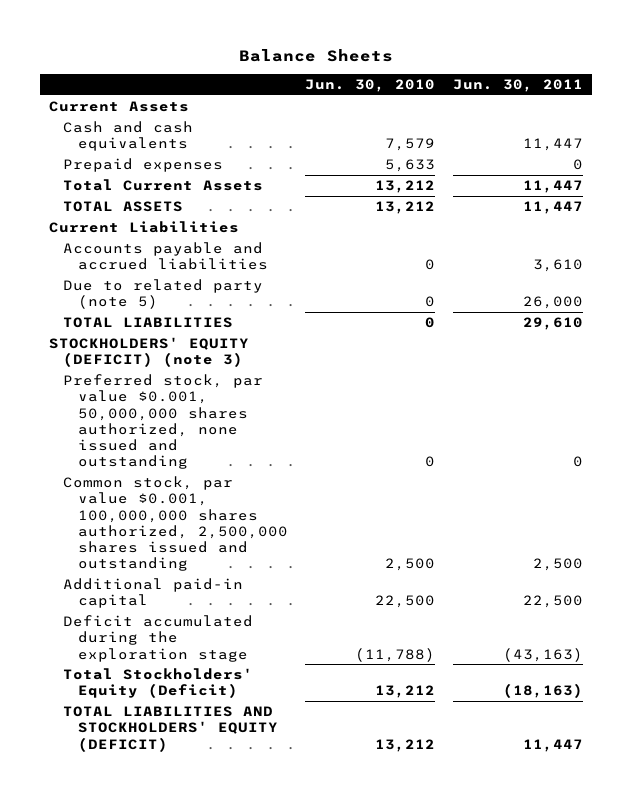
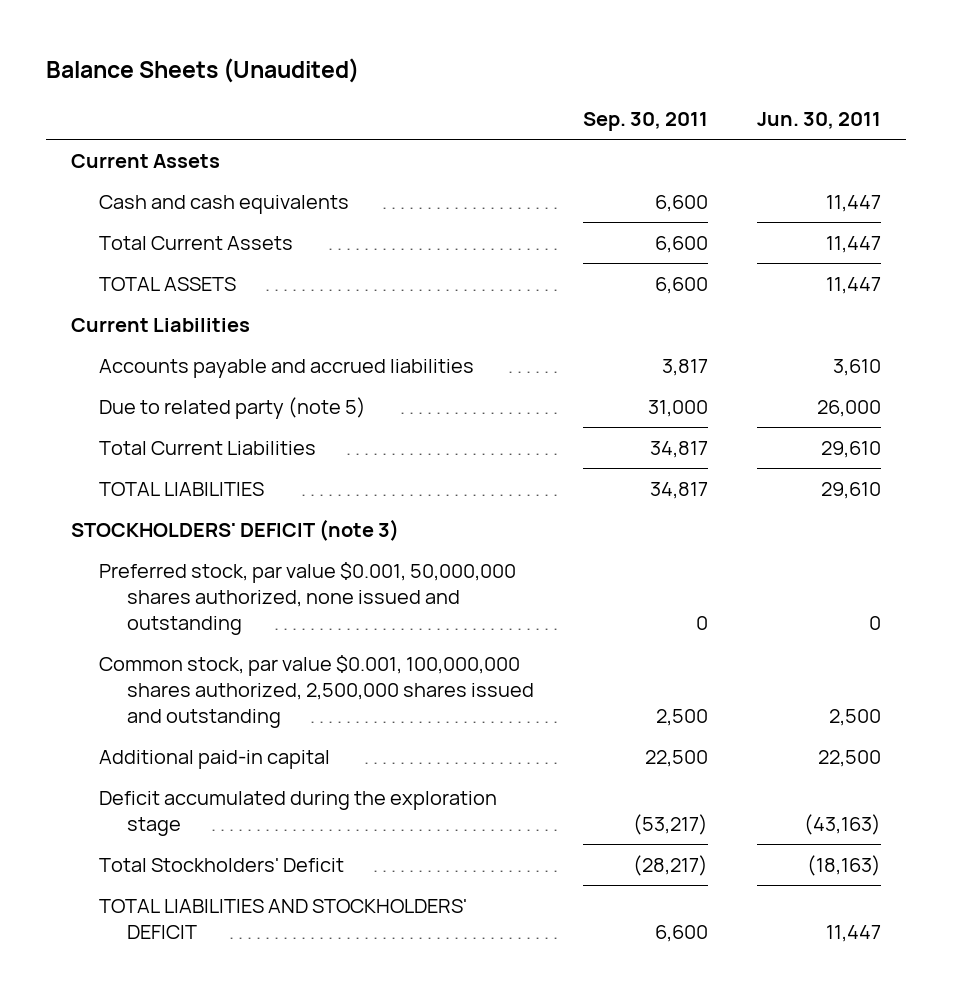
[238,48,393,62] Balance Sheets -> [46,57,360,83] Balance Sheets (Unaudited)
[305,79,436,93] Jun. 30, 2010 -> none
none -> [583,111,709,131] Sep. 30, 2011
[63,158,224,173] Prepaid expenses -> none
none -> [98,440,316,455] Total Current Liabilities
[48,337,249,368] STOCKHOLDERS' EQUITY (DEFICIT) (note 3) -> [71,518,400,541] STOCKHOLDERS' DEFICIT (note 3)
[63,668,254,699] Total Stockholders' Equity (Deficit) -> [98,857,344,872] Total Stockholders' Deficit
[63,706,278,752] TOTAL LIABILITIES AND STOCKHOLDERS' EQUITY (DEFICIT) -> [98,898,467,939] TOTAL LIABILITIES AND STOCKHOLDERS' DEFICIT

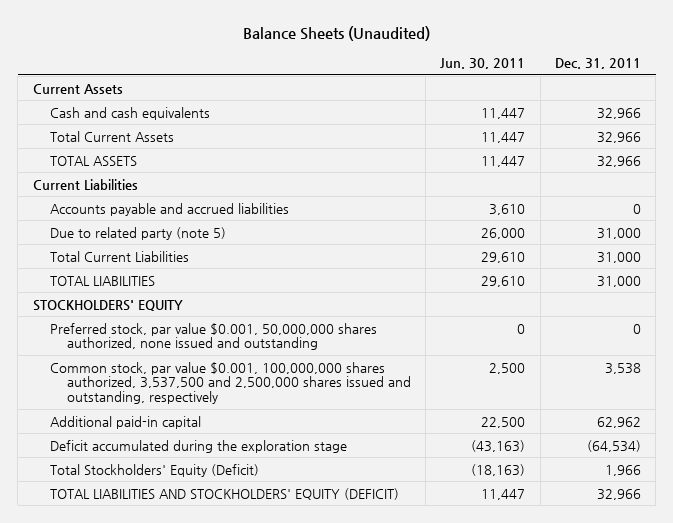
[583,111,709,131] Sep. 30, 2011 -> none
none -> [554,58,641,70] Dec. 31, 2011
[71,518,400,541] STOCKHOLDERS' DEFICIT (note 3) -> [32,299,183,311] STOCKHOLDERS' EQUITY
[98,654,534,728] Common stock, par value $0.001, 100,000,000 shares authorized, 2,500,000 shares issued and outstanding -> [49,361,411,405] Common stock, par value $0.001, 100,000,000 shares authorized, 3,537,500 and 2,500,000 shares issued and outstanding, respectively
[98,857,344,872] Total Stockholders' Deficit -> [49,463,259,477] Total Stockholders' Equity (Deficit)
[98,898,467,939] TOTAL LIABILITIES AND STOCKHOLDERS' DEFICIT -> [49,487,399,500] TOTAL LIABILITIES AND STOCKHOLDERS' EQUITY (DEFICIT)

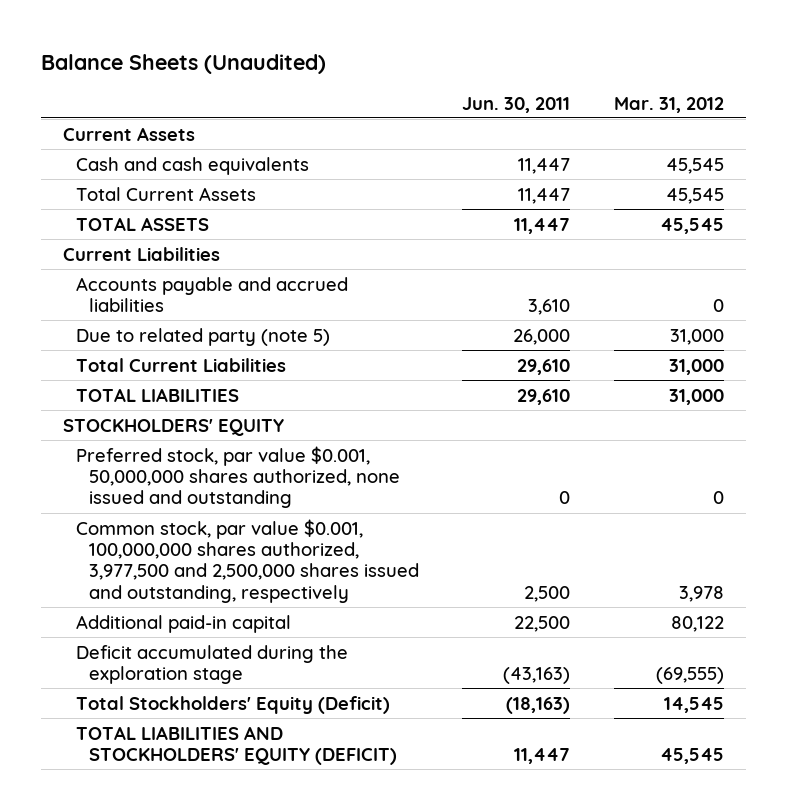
[554,58,641,70] Dec. 31, 2011 -> none
none -> [613,96,724,113] Mar. 31, 2012
[49,361,411,405] Common stock, par value $0.001, 100,000,000 shares authorized, 3,537,500 and 2,500,000 shares issued and outstanding, respectively -> [75,518,419,603] Common stock, par value $0.001, 100,000,000 shares authorized, 3,977,500 and 2,500,000 shares issued and outstanding, respectively

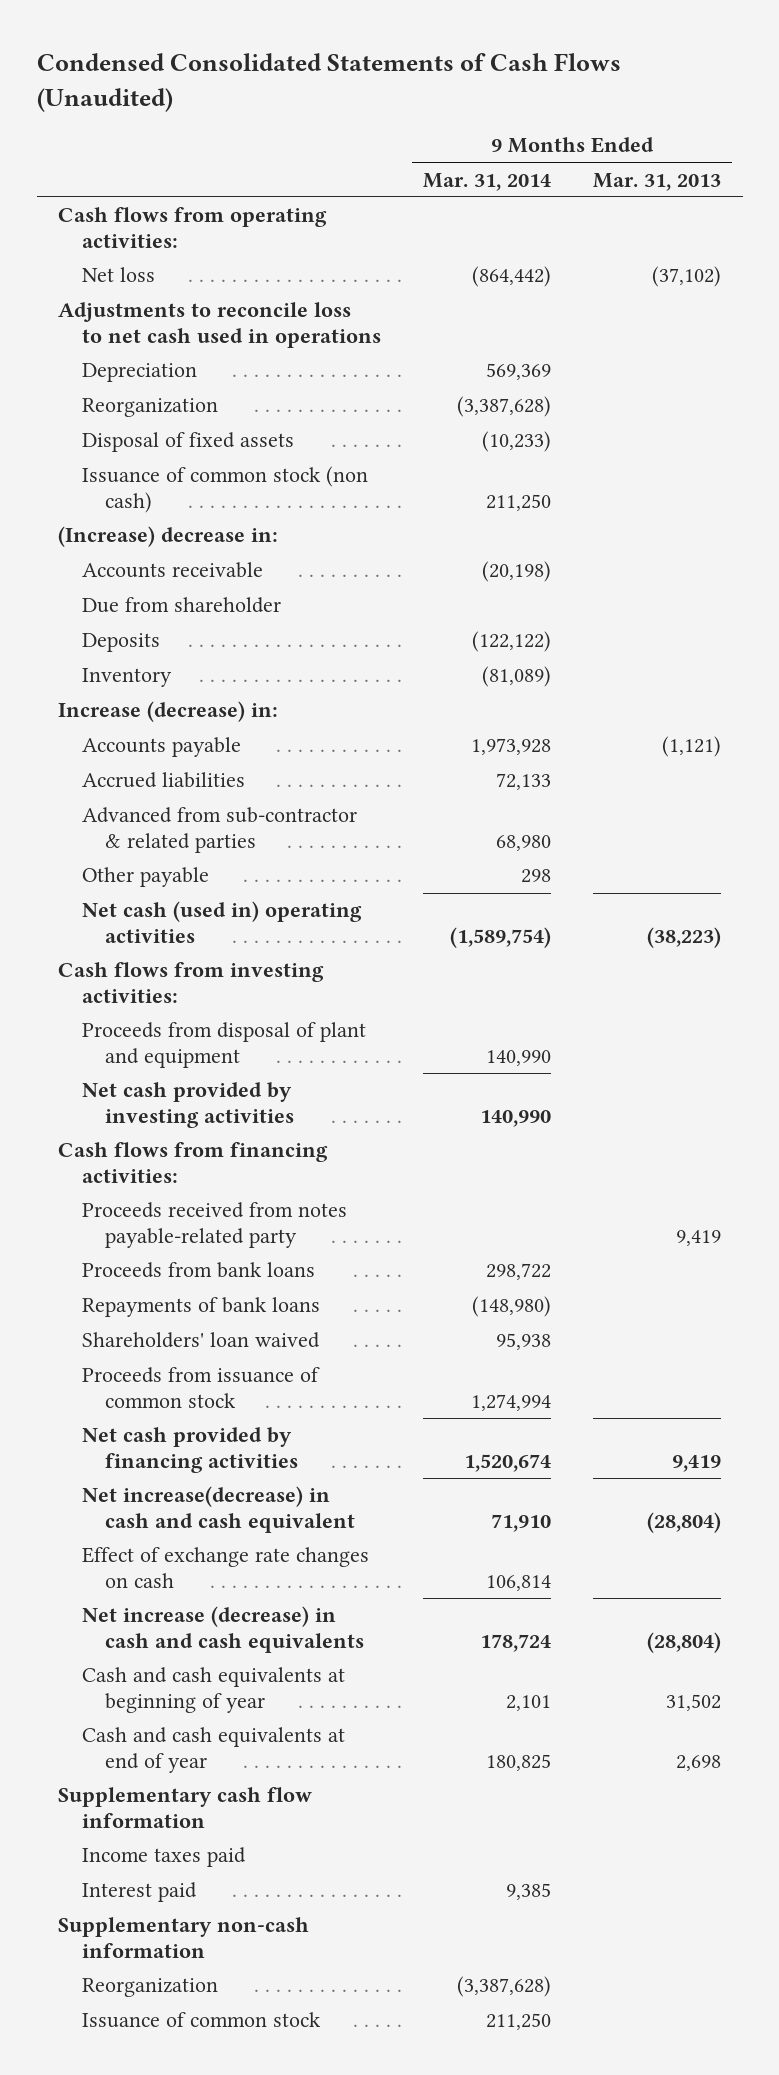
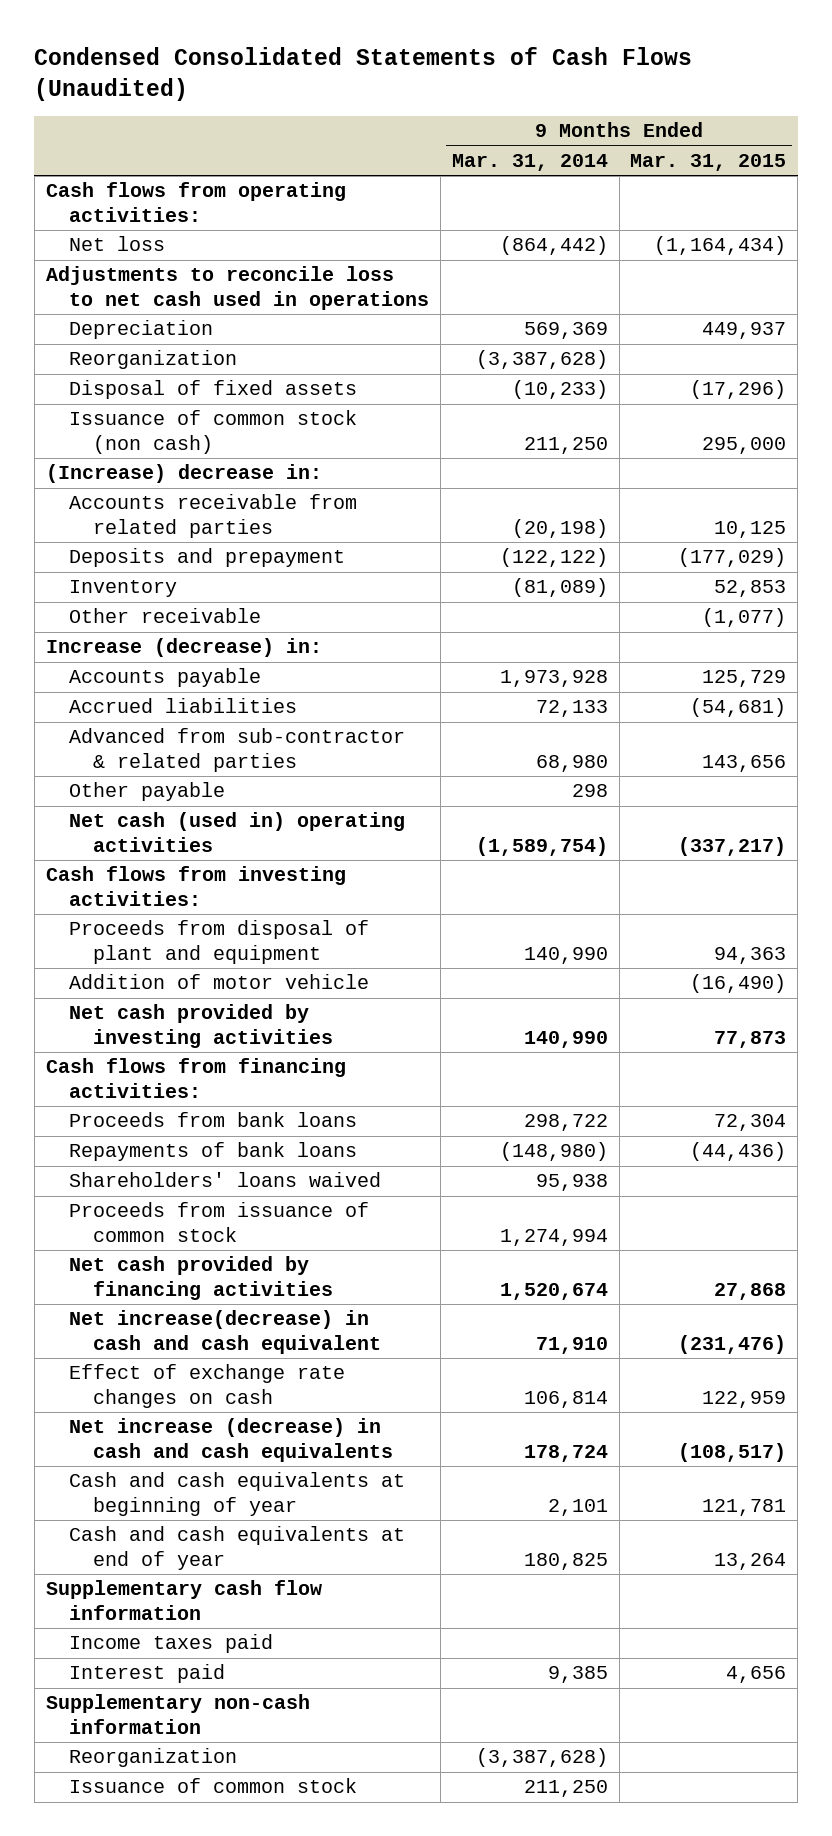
[593,172,722,191] Mar. 31, 2013 -> none
none -> [630,154,787,172] Mar. 31, 2015
[81,597,281,614] Due from shareholder -> none
[81,562,263,579] Accounts receivable -> [69,494,358,538] Accounts receivable from related parties
[81,633,160,653] Deposits -> [69,548,346,568] Deposits and prepayment
none -> [69,608,262,624] Other receivable
none -> [69,974,370,990] Addition of motor vehicle
[81,1202,347,1249] Proceeds received from notes payable-related party -> none
[81,1332,320,1349] Shareholders' loan waived -> [69,1172,382,1188] Shareholders' loans waived

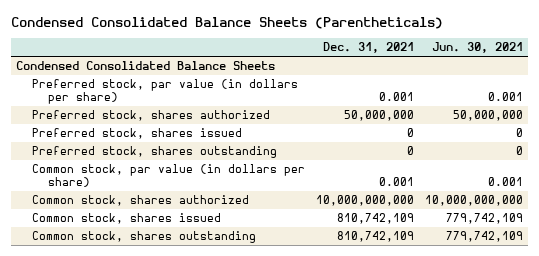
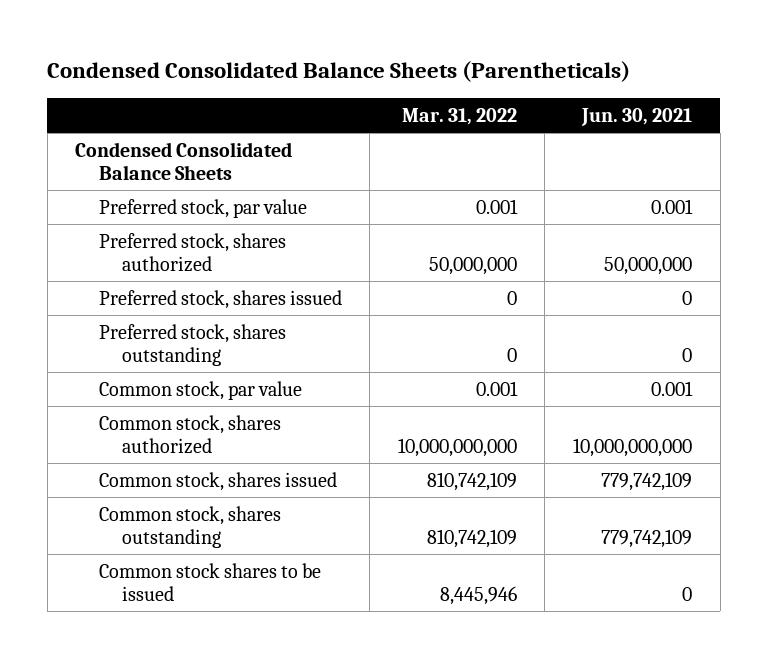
[322,42,414,54] Dec. 31, 2021 -> none
none -> [401,107,517,125] Mar. 31, 2022
[31,79,298,105] Preferred stock, par value (in dollars per share) -> [98,198,307,218] Preferred stock, par value
[31,164,305,188] Common stock, par value (in dollars per share) -> [98,380,302,400] Common stock, par value
none -> [98,562,321,602] Common stock shares to be issued

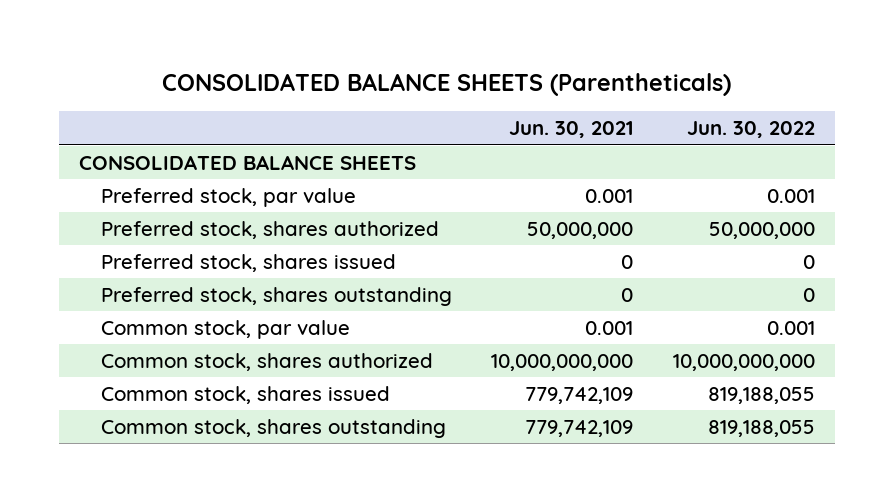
[47,61,631,83] Condensed Consolidated Balance Sheets (Parentheticals) -> [161,73,731,97] CONSOLIDATED BALANCE SHEETS (Parentheticals)
[401,107,517,125] Mar. 31, 2022 -> none
none -> [686,121,815,139] Jun. 30, 2022
[75,141,293,181] Condensed Consolidated Balance Sheets -> [79,154,417,170] CONSOLIDATED BALANCE SHEETS
[98,562,321,602] Common stock shares to be issued -> none

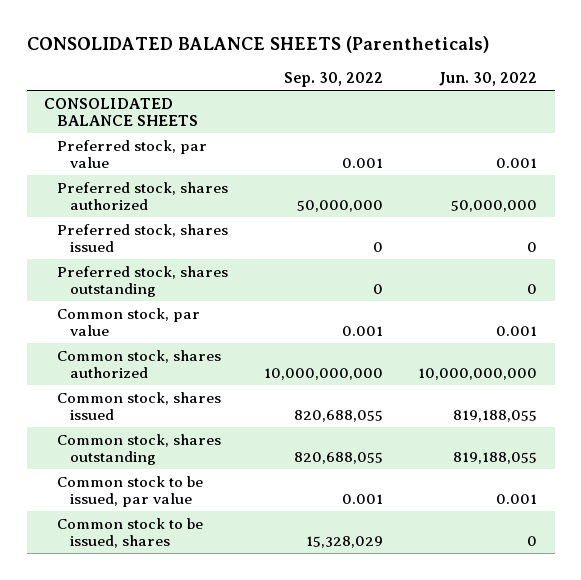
[509,121,634,139] Jun. 30, 2021 -> none
none -> [283,72,383,88] Sep. 30, 2022
none -> [56,475,203,508] Common stock to be issued, par value
none -> [56,517,203,549] Common stock to be issued, shares

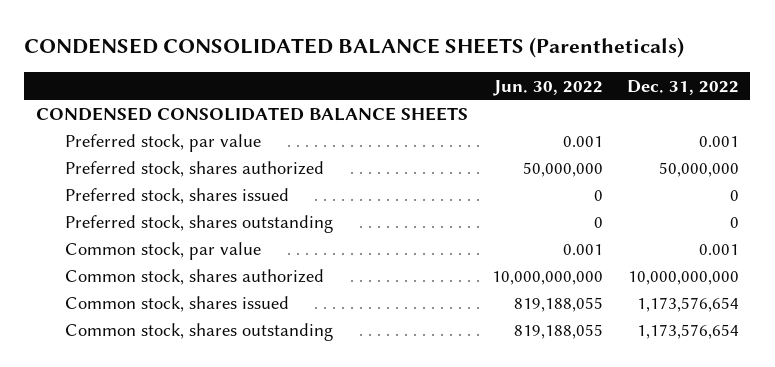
[26,36,489,54] CONSOLIDATED BALANCE SHEETS (Parentheticals) -> [24,37,685,59] CONDENSED CONSOLIDATED BALANCE SHEETS (Parentheticals)
[283,72,383,88] Sep. 30, 2022 -> none
none -> [626,79,739,95] Dec. 31, 2022
[44,97,198,127] CONSOLIDATED BALANCE SHEETS -> [36,106,469,121] CONDENSED CONSOLIDATED BALANCE SHEETS
[56,475,203,508] Common stock to be issued, par value -> none
[56,517,203,549] Common stock to be issued, shares -> none

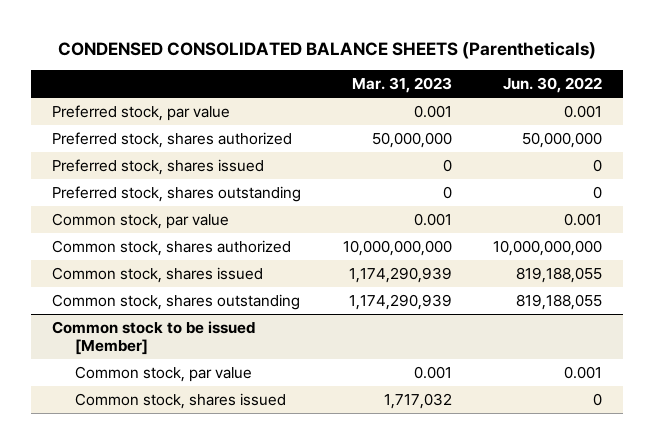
[626,79,739,95] Dec. 31, 2022 -> none
none -> [351,77,452,94] Mar. 31, 2023
[36,106,469,121] CONDENSED CONSOLIDATED BALANCE SHEETS -> none
none -> [52,320,256,356] Common stock to be issued [Member]
none -> [74,365,252,382] Common stock, par value
none -> [74,392,286,409] Common stock, shares issued

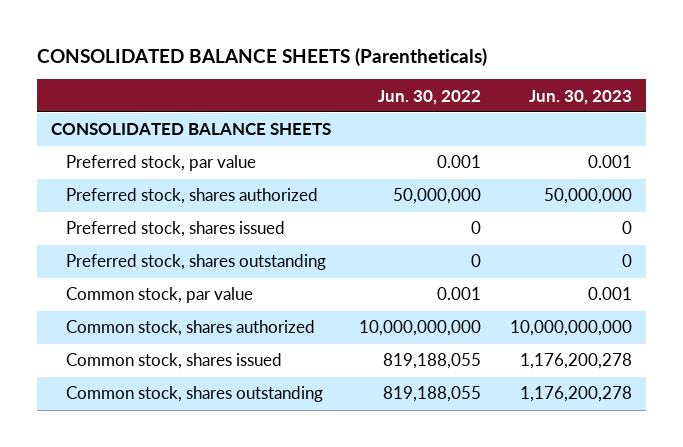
[58,40,597,59] CONDENSED CONSOLIDATED BALANCE SHEETS (Parentheticals) -> [37,47,488,66] CONSOLIDATED BALANCE SHEETS (Parentheticals)
[351,77,452,94] Mar. 31, 2023 -> none
none -> [528,89,632,105] Jun. 30, 2023
none -> [51,123,332,136] CONSOLIDATED BALANCE SHEETS
[52,320,256,356] Common stock to be issued [Member] -> none
[74,365,252,382] Common stock, par value -> none
[74,392,286,409] Common stock, shares issued -> none

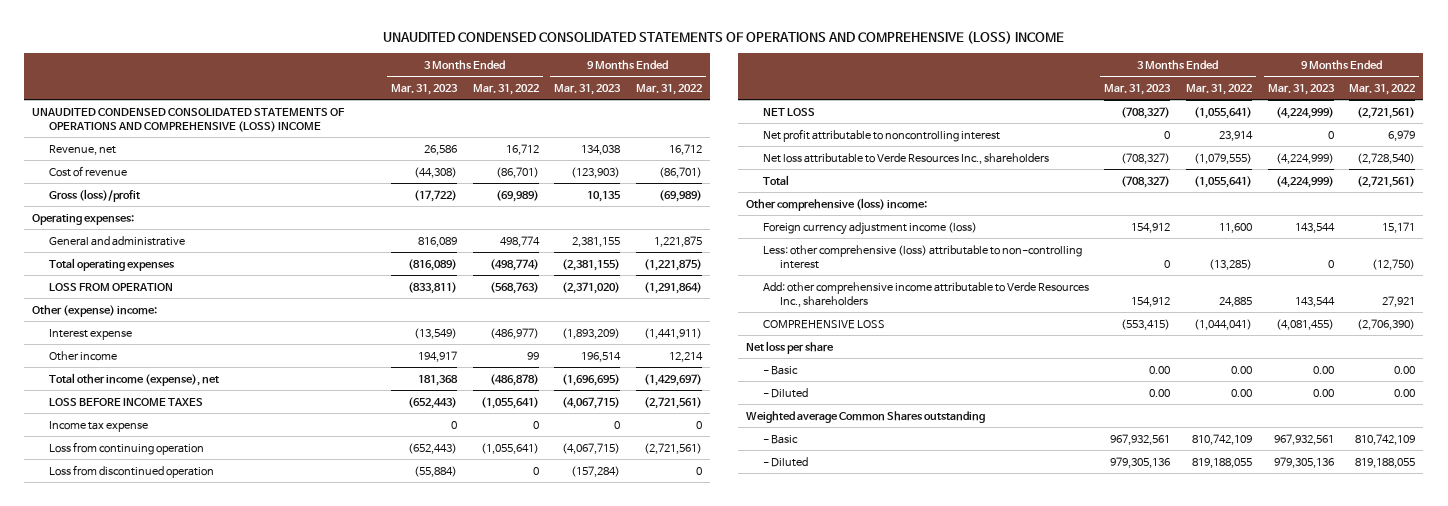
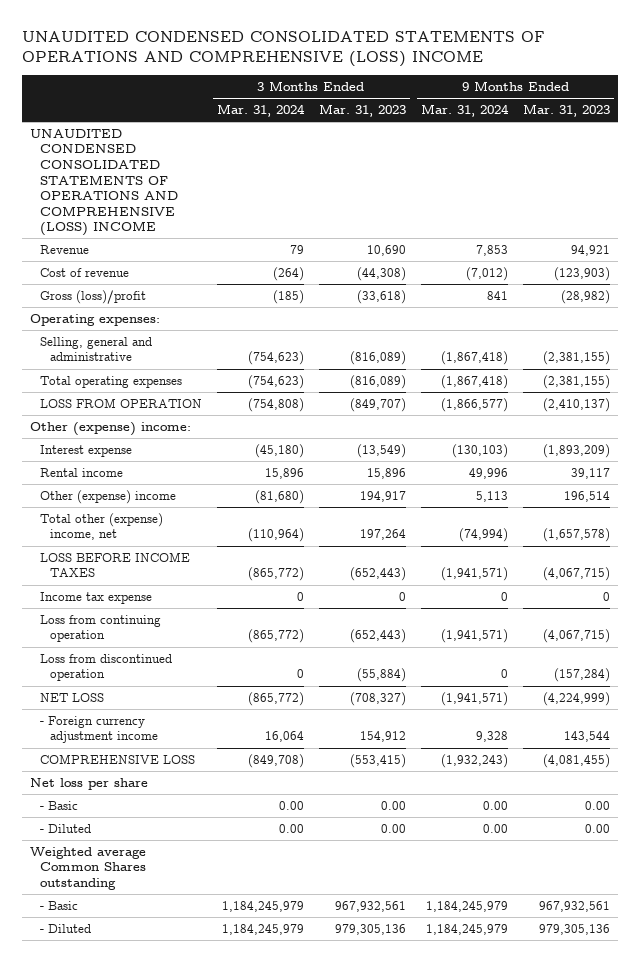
[472,83,539,95] Mar. 31, 2022 -> none
[636,83,703,95] Mar. 31, 2022 -> none
none -> [216,104,305,118] Mar. 31, 2024
none -> [421,104,510,118] Mar. 31, 2024
[49,144,117,155] Revenue, net -> [39,244,89,254] Revenue
[423,144,457,155] 26,586 -> [367,244,407,256] 10,690
[581,144,621,155] 134,038 -> [571,244,611,256] 94,921
[413,189,457,202] (17,722) -> [357,289,407,304] (33,618)
[587,190,622,202] 10,135 -> [561,289,611,304] (28,982)
[49,235,186,246] General and administrative -> [39,336,152,362] Selling, general and administrative
[417,236,457,247] 816,089 -> [350,351,407,366] (816,089)
[572,236,621,247] 2,381,155 -> [543,351,611,366] (2,381,155)
[407,281,457,294] (833,811) -> [350,397,407,412] (849,707)
[562,281,621,294] (2,371,020) -> [543,397,611,412] (2,410,137)
none -> [39,467,123,477] Rental income
[49,350,118,361] Other income -> [39,489,176,504] Other (expense) income
[49,372,220,386] Total other income (expense), net -> [39,512,163,541] Total other (expense) income, net
[417,374,458,386] 181,368 -> [360,529,407,541] 197,264
[562,373,621,386] (1,696,695) -> [543,528,611,543] (1,657,578)
[762,128,1000,142] Net profit attributable to noncontrolling interest -> none
[762,152,1049,164] Net loss attributable to Verde Resources Inc., shareholders -> none
[762,174,789,185] Total -> none
[745,197,927,211] Other comprehensive (loss) income: -> none
[762,244,1082,269] Less: other comprehensive (loss) attributable to non-controlling interest -> none
[762,281,1089,307] Add: other comprehensive income attributable to Verde Resources Inc., shareholders -> none
[762,221,977,235] Foreign currency adjustment income (loss) -> [39,715,158,744] - Foreign currency adjustment income

